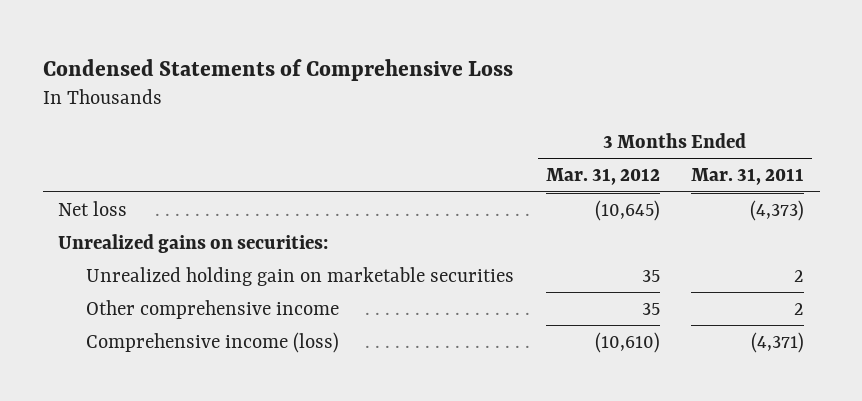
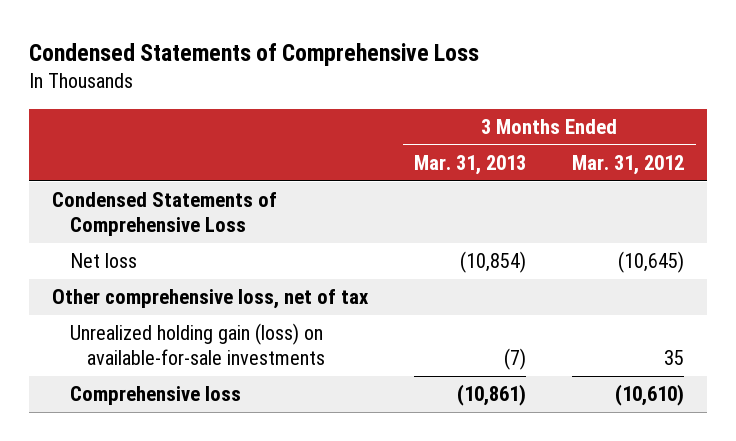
[691,168,805,186] Mar. 31, 2011 -> none
none -> [414,155,527,176] Mar. 31, 2013
none -> [52,192,278,237] Condensed Statements of Comprehensive Loss
[58,233,329,253] Unrealized gains on securities: -> none
[86,299,340,319] Other comprehensive income -> none
none -> [52,289,370,310] Other comprehensive loss, net of tax
[86,266,515,286] Unrealized holding gain on marketable securities -> [69,323,326,366] Unrealized holding gain (loss) on available-for-sale investments
[86,331,340,353] Comprehensive income (loss) -> [69,386,241,406] Comprehensive loss

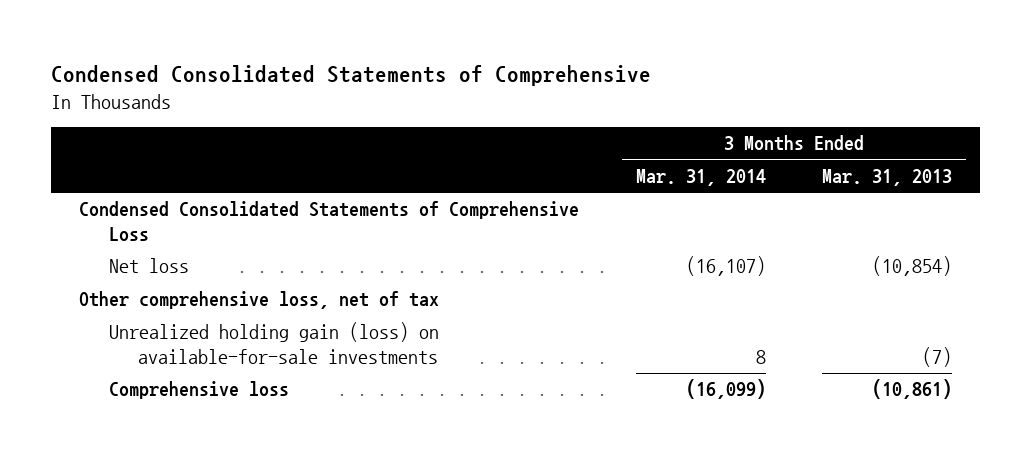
[28,42,479,66] Condensed Statements of Comprehensive Loss -> [51,65,652,87] Condensed Consolidated Statements of Comprehensive
[572,155,685,176] Mar. 31, 2012 -> none
none -> [635,168,766,186] Mar. 31, 2014
[52,192,278,237] Condensed Statements of Comprehensive Loss -> [79,201,580,242] Condensed Consolidated Statements of Comprehensive Loss

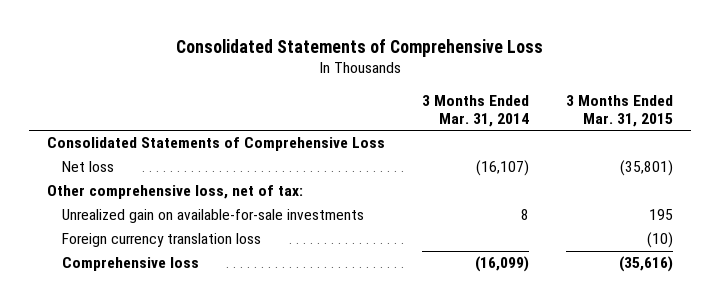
[51,65,652,87] Condensed Consolidated Statements of Comprehensive -> [176,38,544,57] Consolidated Statements of Comprehensive Loss
[821,168,952,186] Mar. 31, 2013 -> none
none -> [565,95,673,127] 3 Months Ended Mar. 31, 2015
[79,201,580,242] Condensed Consolidated Statements of Comprehensive Loss -> [47,137,386,152] Consolidated Statements of Comprehensive Loss
[79,291,440,310] Other comprehensive loss, net of tax -> [47,185,304,200] Other comprehensive loss, net of tax:
[108,322,439,365] Unrealized holding gain (loss) on available-for-sale investments -> [62,209,365,224] Unrealized gain on available-for-sale investments
none -> [62,233,262,248] Foreign currency translation loss

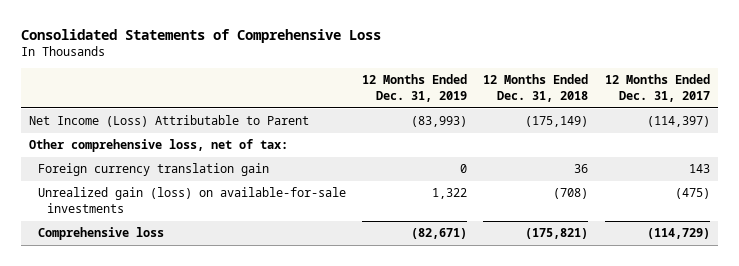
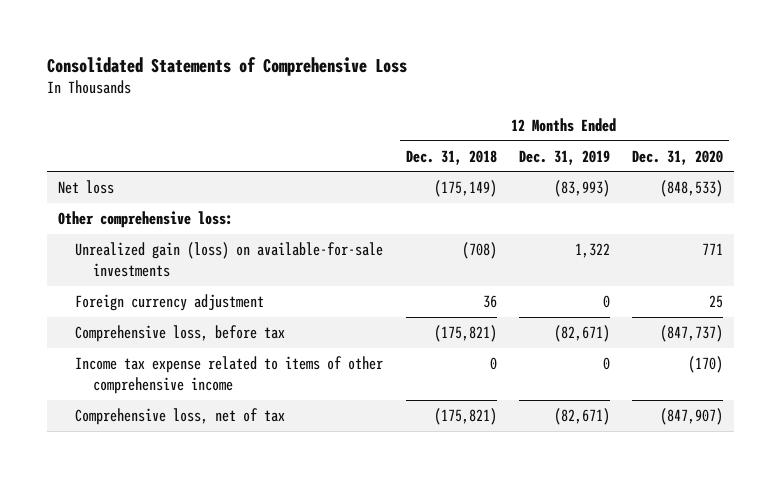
[604,74,710,102] 12 Months Ended Dec. 31, 2017 -> none
none -> [632,149,724,165] Dec. 31, 2020
[38,163,270,177] Foreign currency translation gain -> none
[29,115,310,128] Net Income (Loss) Attributable to Parent -> [58,180,115,195] Net loss
[29,139,289,153] Other comprehensive loss, net of tax: -> [58,211,234,229] Other comprehensive loss:
none -> [75,294,265,312] Foreign currency adjustment
none -> [75,325,286,343] Comprehensive loss, before tax
none -> [75,356,384,394] Income tax expense related to items of other comprehensive income
[38,227,165,241] Comprehensive loss -> [75,408,286,426] Comprehensive loss, net of tax

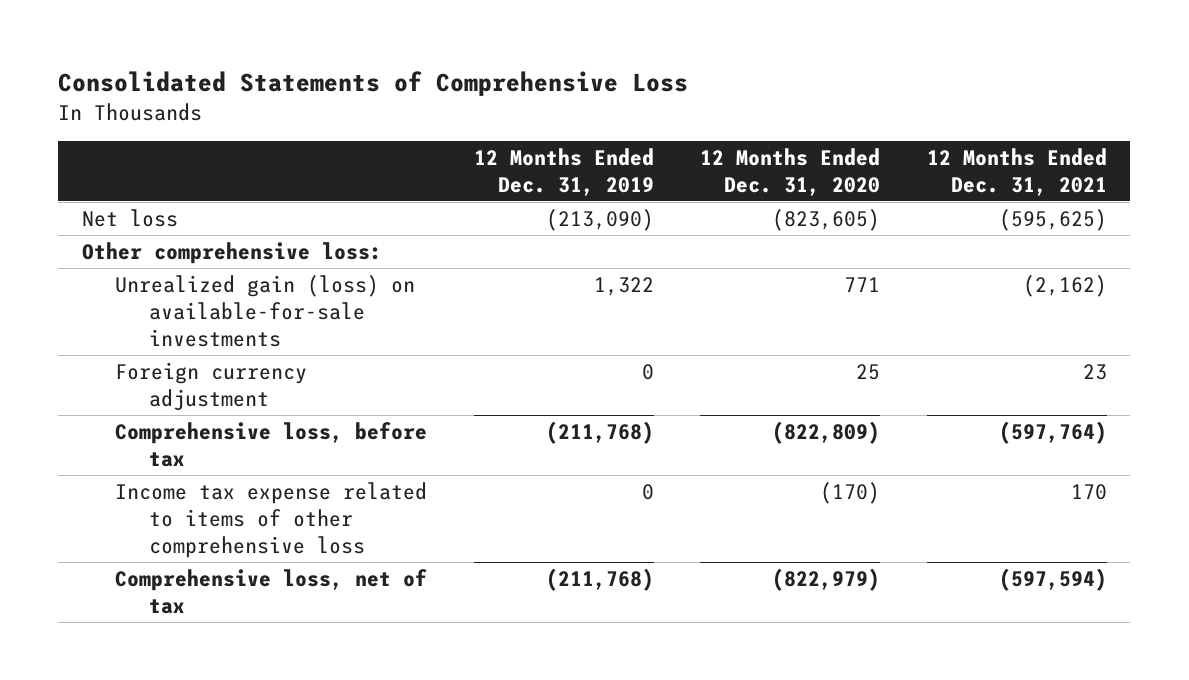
[405,149,497,165] Dec. 31, 2018 -> none
none -> [926,147,1107,196] 12 Months Ended Dec. 31, 2021
[553,180,610,198] (83,993) -> [545,208,654,231] (213,090)
[660,180,724,198] (848,533) -> [772,208,881,231] (823,605)
[553,325,610,343] (82,671) -> [545,420,654,444] (211,768)
[660,325,724,343] (847,737) -> [772,420,881,444] (822,809)
[75,356,384,394] Income tax expense related to items of other comprehensive income -> [115,481,428,559] Income tax expense related to items of other comprehensive loss
[553,408,610,426] (82,671) -> [545,567,654,591] (211,768)
[660,408,724,426] (847,907) -> [772,567,881,591] (822,979)

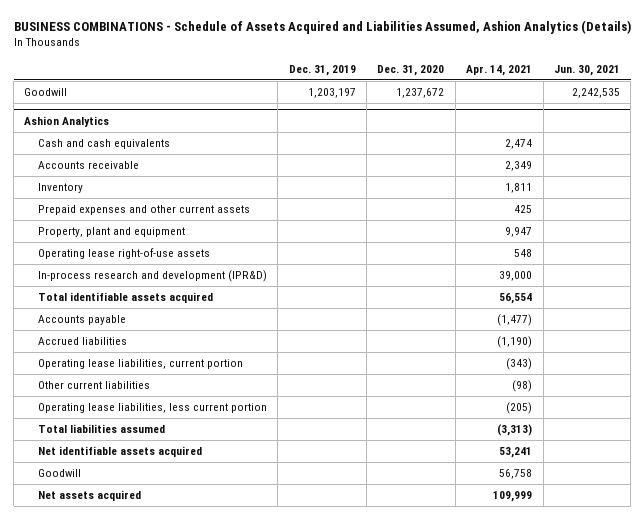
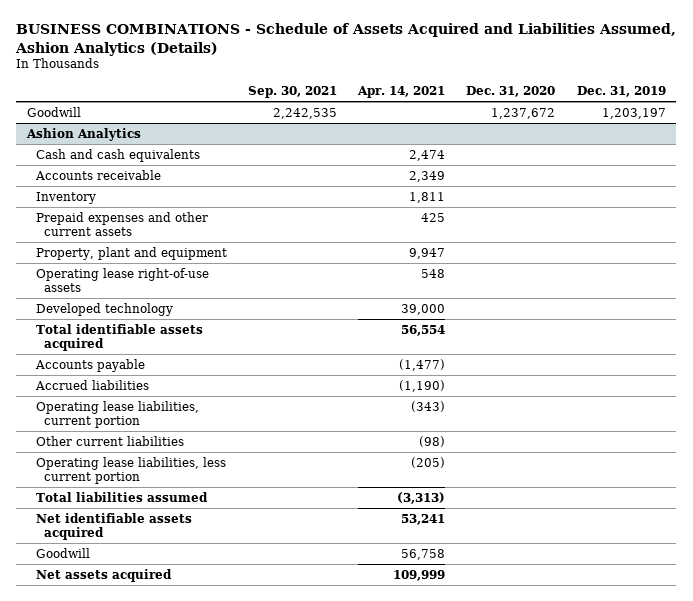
[554,64,621,76] Jun. 30, 2021 -> none
none -> [247,85,337,98] Sep. 30, 2021
[37,270,267,283] In-process research and development (IPR&D) -> [35,302,173,316] Developed technology

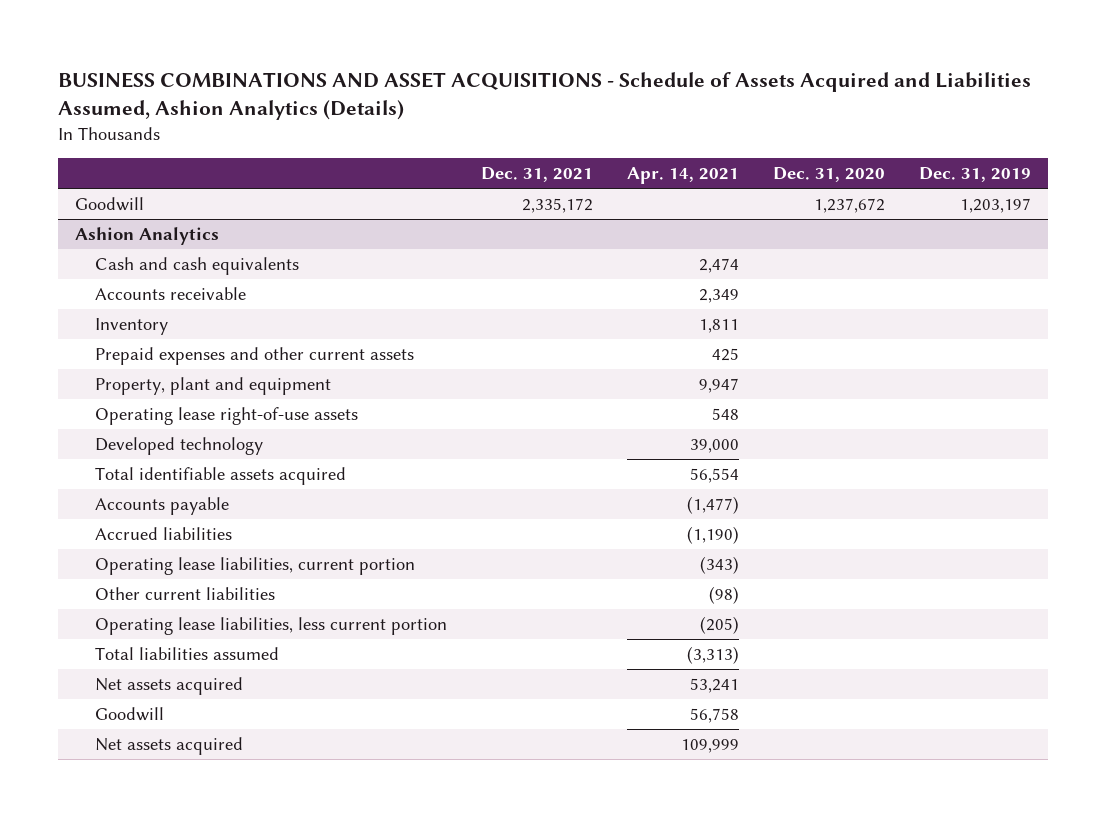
[15,23,677,56] BUSINESS COMBINATIONS - Schedule of Assets Acquired and Liabilities Assumed, Ashion Analytics (Details) -> [58,71,1032,121] BUSINESS COMBINATIONS AND ASSET ACQUISITIONS - Schedule of Assets Acquired and Liabilities Assumed, Ashion Analytics (Details)
[247,85,337,98] Sep. 30, 2021 -> none
none -> [481,167,594,183] Dec. 31, 2021
[35,512,192,541] Net identifiable assets acquired -> [95,676,244,695] Net assets acquired

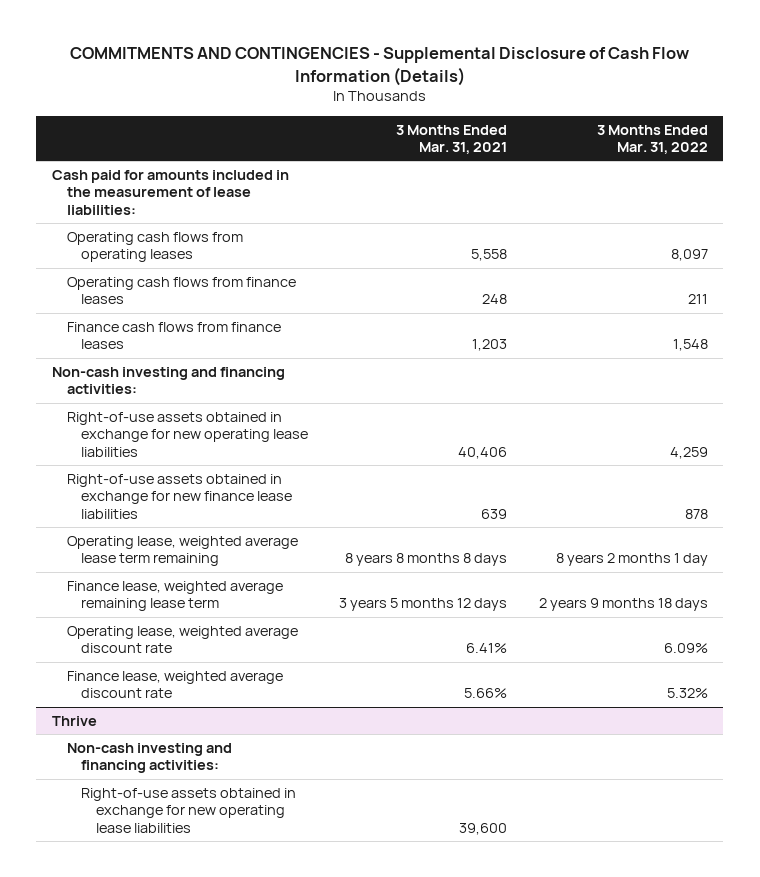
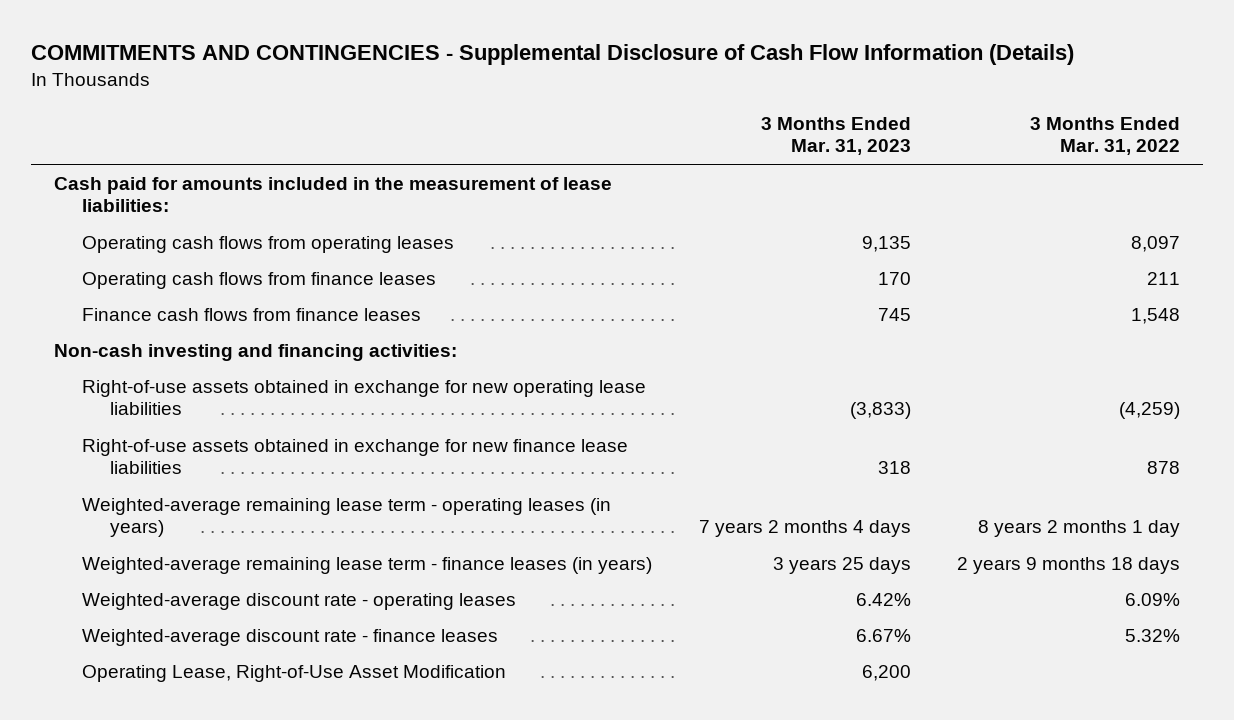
[396,124,508,155] 3 Months Ended Mar. 31, 2021 -> none
none -> [760,116,911,156] 3 Months Ended Mar. 31, 2023
[669,447,708,460] 4,259 -> [1118,402,1180,420] (4,259)
[52,715,98,726] Thrive -> none
[66,742,232,774] Non-cash investing and financing activities: -> none
[81,787,297,834] Right-of-use assets obtained in exchange for new operating lease liabilities -> none
[66,535,298,567] Operating lease, weighted average lease term remaining -> [82,497,612,538] Weighted-average remaining lease term - operating leases (in years)
[66,580,283,612] Finance lease, weighted average remaining lease term -> [82,556,653,574] Weighted-average remaining lease term - finance leases (in years)
[66,625,298,654] Operating lease, weighted average discount rate -> [82,592,517,610] Weighted-average discount rate - operating leases
[66,670,283,699] Finance lease, weighted average discount rate -> [82,628,499,646] Weighted-average discount rate - finance leases
none -> [82,664,507,682] Operating Lease, Right-of-Use Asset Modification

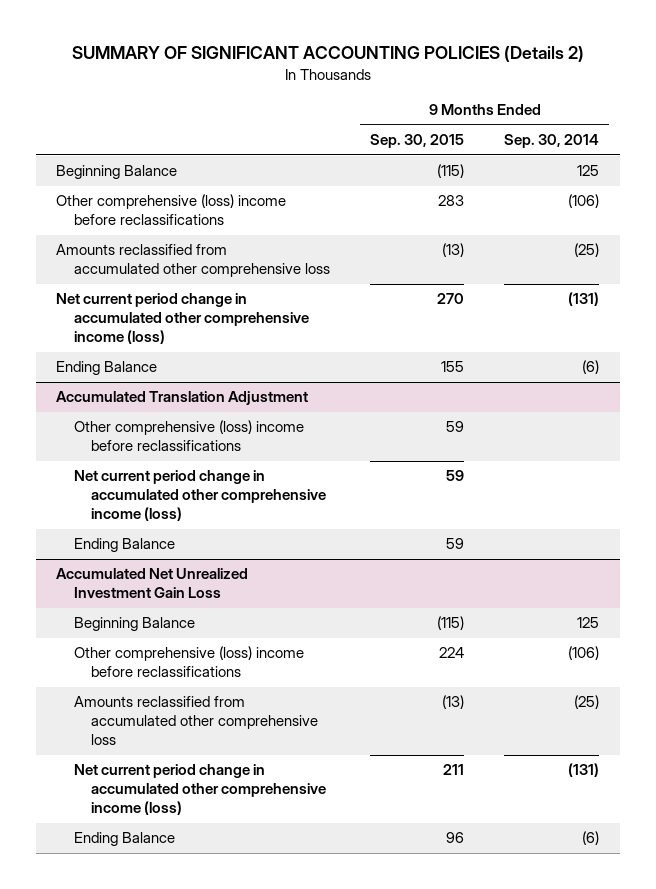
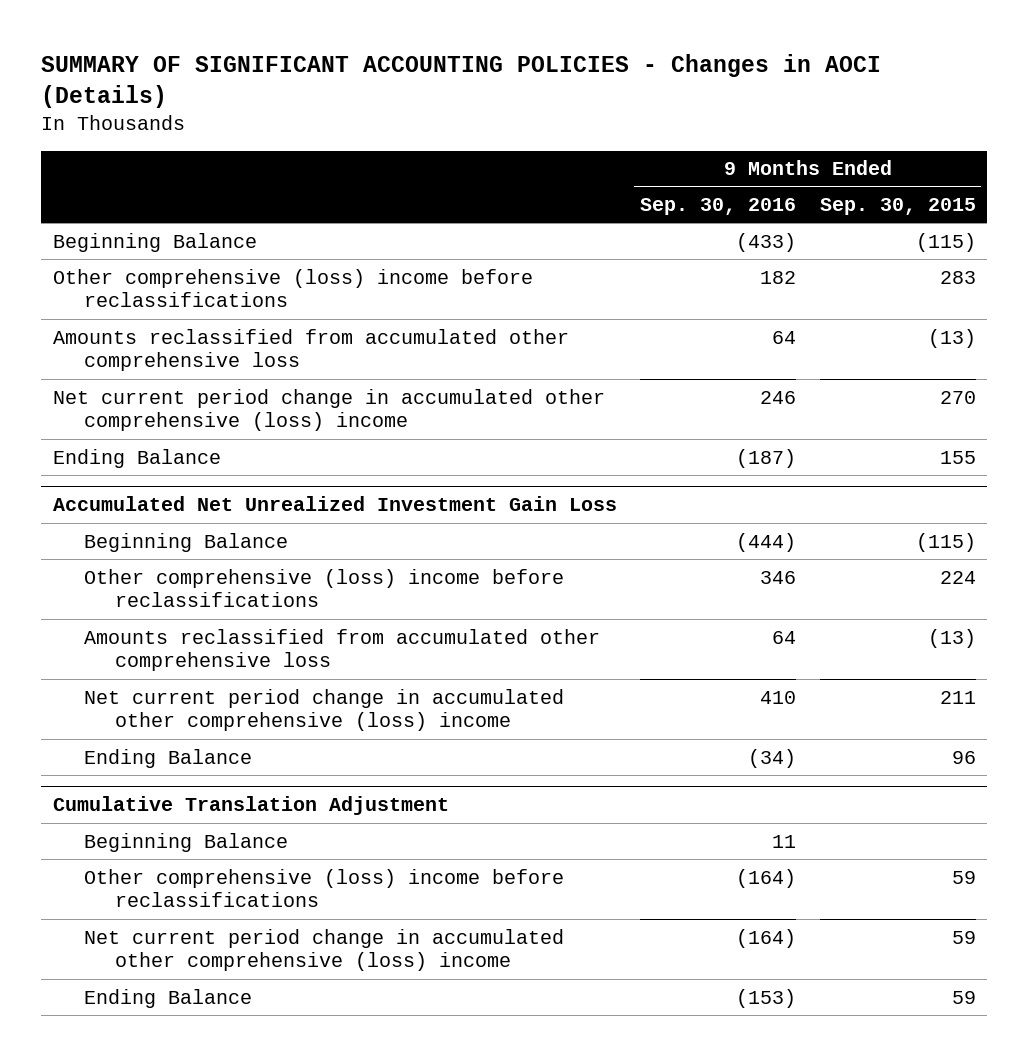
[71,46,584,63] SUMMARY OF SIGNIFICANT ACCOUNTING POLICIES (Details 2) -> [41,54,882,109] SUMMARY OF SIGNIFICANT ACCOUNTING POLICIES - Changes in AOCI (Details)
[504,134,600,149] Sep. 30, 2014 -> none
none -> [640,197,797,215] Sep. 30, 2016
[56,293,309,345] Net current period change in accumulated other comprehensive income (loss) -> [52,388,605,432] Net current period change in accumulated other comprehensive (loss) income
[56,391,309,406] Accumulated Translation Adjustment -> none
[73,420,304,452] Other comprehensive (loss) income before reclassifications -> none
[73,470,326,522] Net current period change in accumulated other comprehensive income (loss) -> none
[73,538,175,553] Ending Balance -> none
[73,764,326,816] Net current period change in accumulated other comprehensive income (loss) -> [83,688,564,732] Net current period change in accumulated other comprehensive (loss) income
none -> [52,796,449,816] Cumulative Translation Adjustment
none -> [83,832,288,852] Beginning Balance
none -> [83,868,564,908] Other comprehensive (loss) income before reclassifications
none -> [83,928,564,972] Net current period change in accumulated other comprehensive (loss) income
none -> [83,988,252,1008] Ending Balance

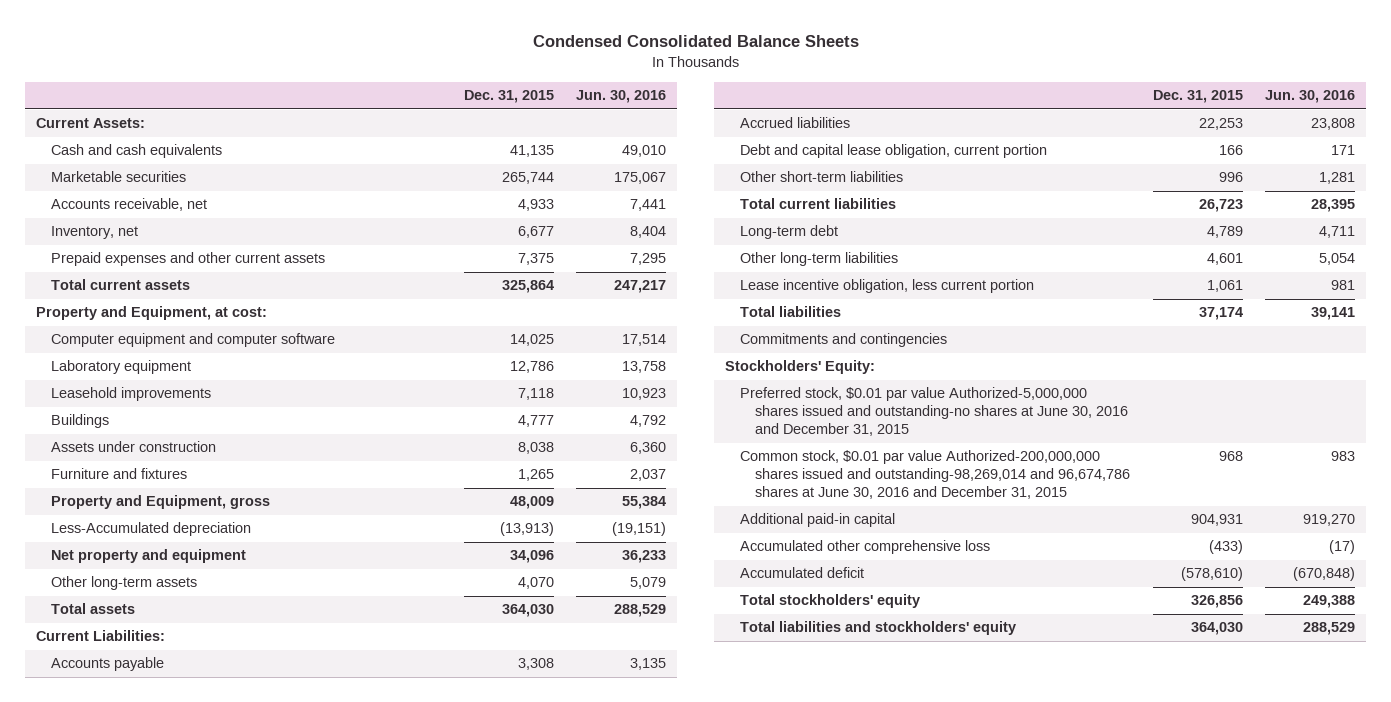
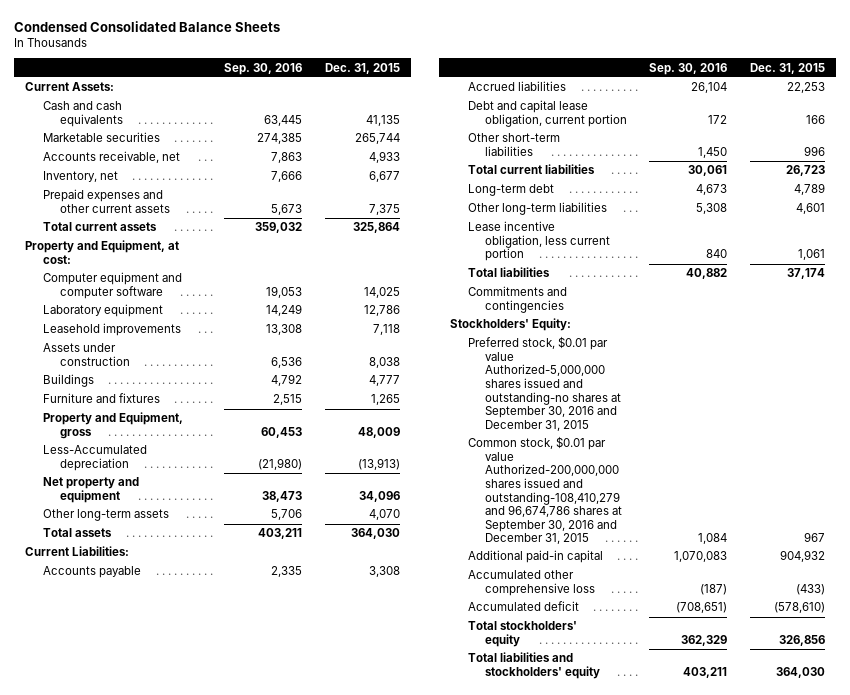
[576,90,667,104] Jun. 30, 2016 -> none
none -> [224,62,303,75] Sep. 30, 2016
[51,414,110,429] Buildings -> [42,374,94,388] Buildings
[740,387,1129,437] Preferred stock, $0.01 par value Authorized-5,000,000 shares issued and outstanding-no shares at June 30, 2016 and December 31, 2015 -> [467,336,621,431] Preferred stock, $0.01 par value Authorized-5,000,000 shares issued and outstanding-no shares at September 30, 2016 and December 31, 2015
[740,450,1131,500] Common stock, $0.01 par value Authorized-200,000,000 shares issued and outstanding-98,269,014 and 96,674,786 shares at June 30, 2016 and December 31, 2015 -> [467,436,622,545] Common stock, $0.01 par value Authorized-200,000,000 shares issued and outstanding-108,410,279 and 96,674,786 shares at September 30, 2016 and December 31, 2015
[1218,451,1243,462] 968 -> [803,532,825,543] 967
[1190,514,1243,527] 904,931 -> [779,550,825,563] 904,932

